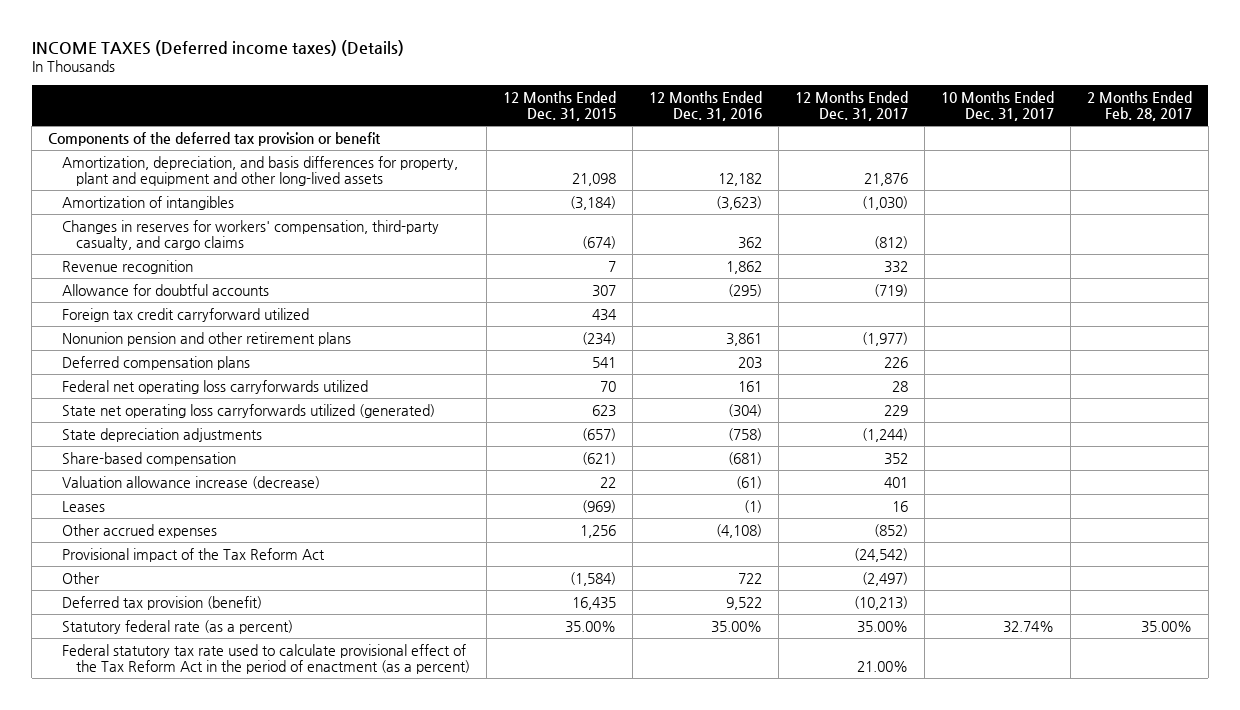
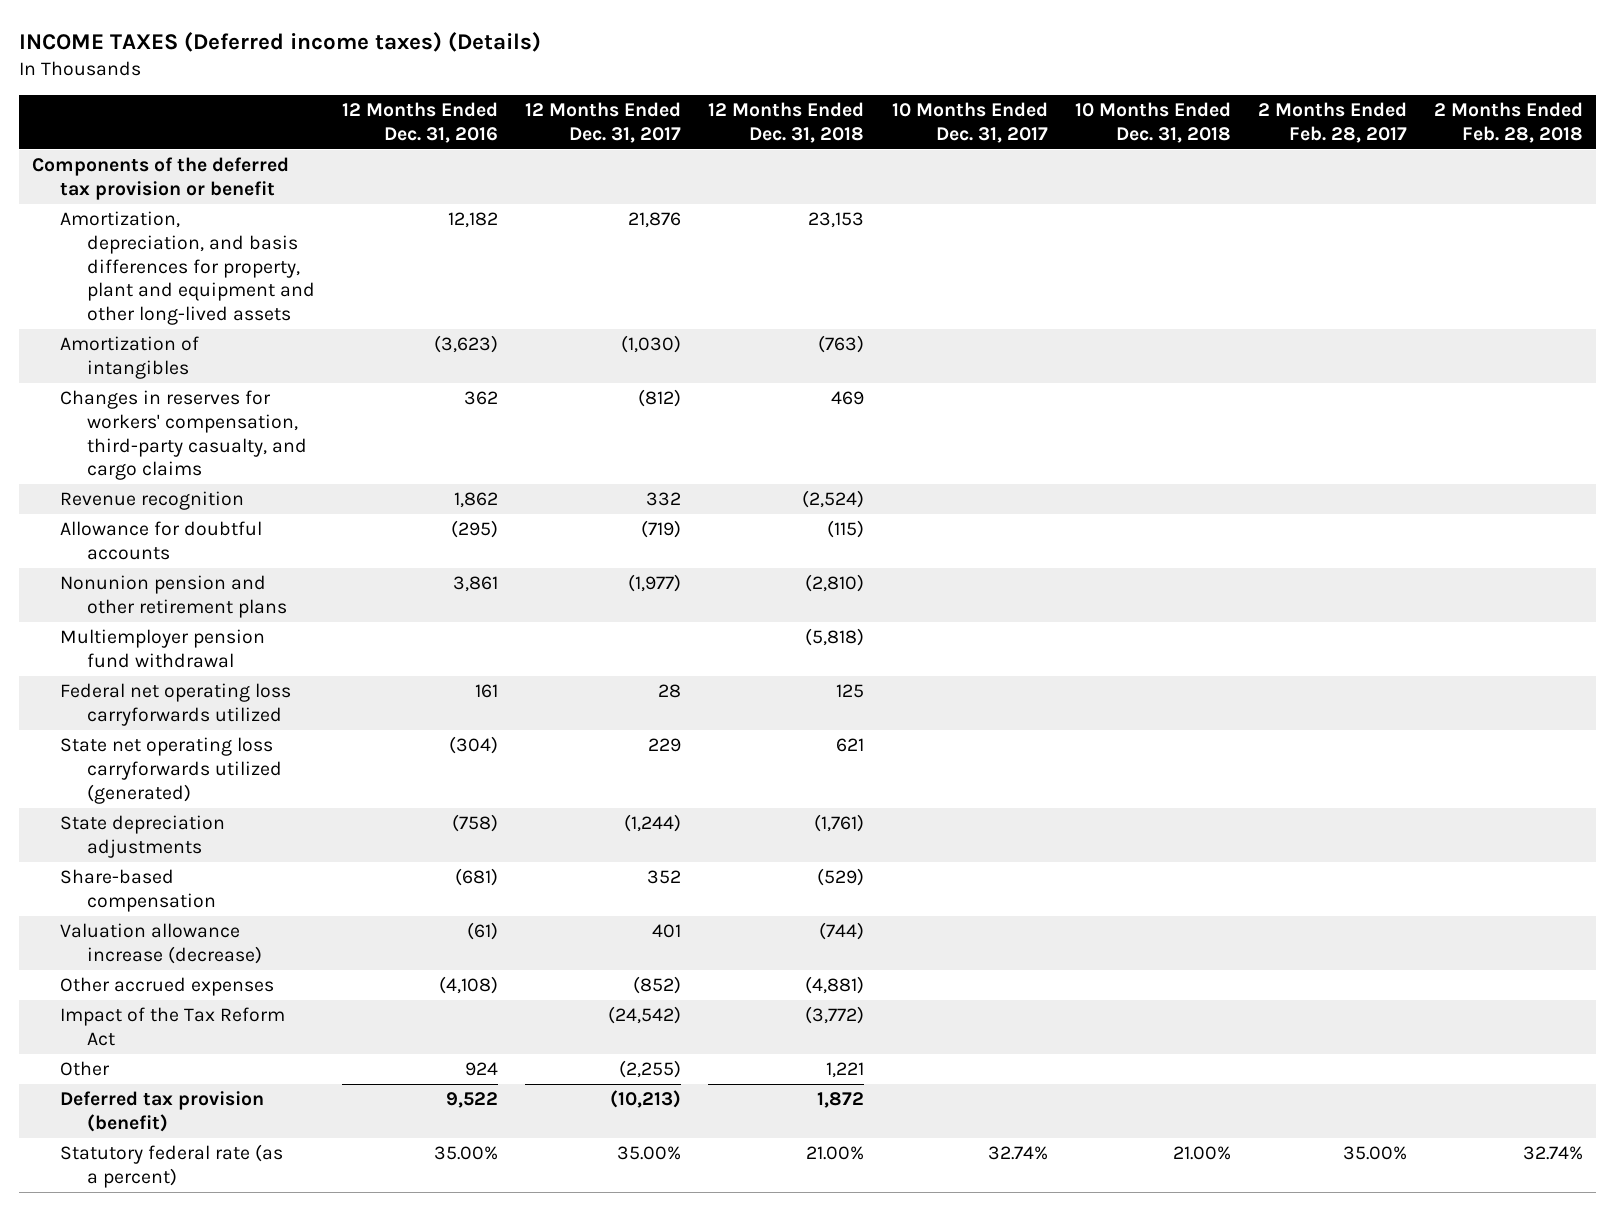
[502,90,616,121] 12 Months Ended Dec. 31, 2015 -> none
none -> [708,102,865,143] 12 Months Ended Dec. 31, 2018
none -> [1074,102,1231,143] 10 Months Ended Dec. 31, 2018
none -> [1433,102,1583,143] 2 Months Ended Feb. 28, 2018
[61,307,309,322] Foreign tax credit carryforward utilized -> none
[61,355,250,370] Deferred compensation plans -> none
none -> [59,629,265,668] Multiemployer pension fund withdrawal
[61,500,105,512] Leases -> none
[61,547,325,562] Provisional impact of the Tax Reform Act -> [59,1007,285,1046] Impact of the Tax Reform Act
[737,572,762,584] 722 -> [465,1062,499,1077] 924
[861,571,908,586] (2,497) -> [619,1060,682,1079] (2,255)
[61,643,470,674] Federal statutory tax rate used to calculate provisional effect of the Tax Reform Act in the period of enactment (as a percent) -> none

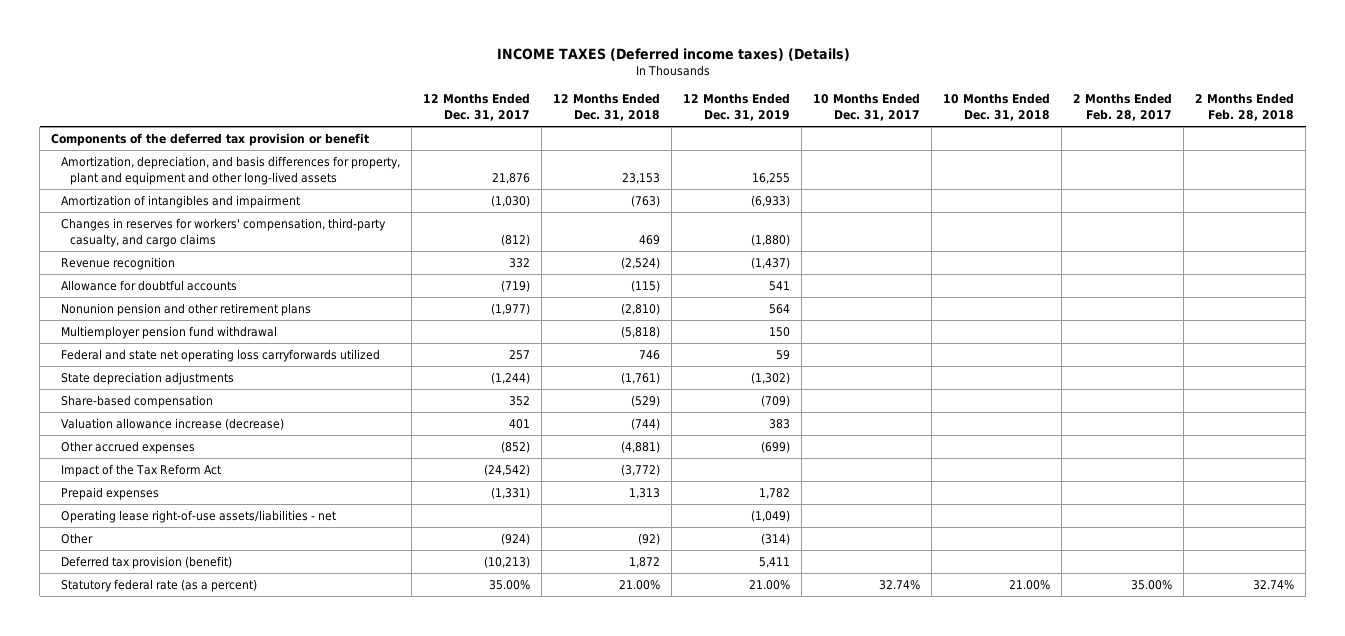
[342,102,499,143] 12 Months Ended Dec. 31, 2016 -> none
none -> [682,93,790,122] 12 Months Ended Dec. 31, 2019
[59,336,199,379] Amortization of intangibles -> [60,194,300,208] Amortization of intangibles and impairment
[59,737,283,804] State net operating loss carryforwards utilized (generated) -> none
[59,683,291,726] Federal net operating loss carryforwards utilized -> [60,348,380,362] Federal and state net operating loss carryforwards utilized
[658,684,682,699] 28 -> [508,349,530,360] 257
[836,684,865,699] 125 -> [638,349,660,360] 746
none -> [60,486,159,500] Prepaid expenses
none -> [60,509,336,523] Operating lease right-of-use assets/liabilities - net
[619,1060,682,1079] (2,255) -> [500,532,530,545] (924)
[826,1062,865,1079] 1,221 -> [637,532,660,545] (92)

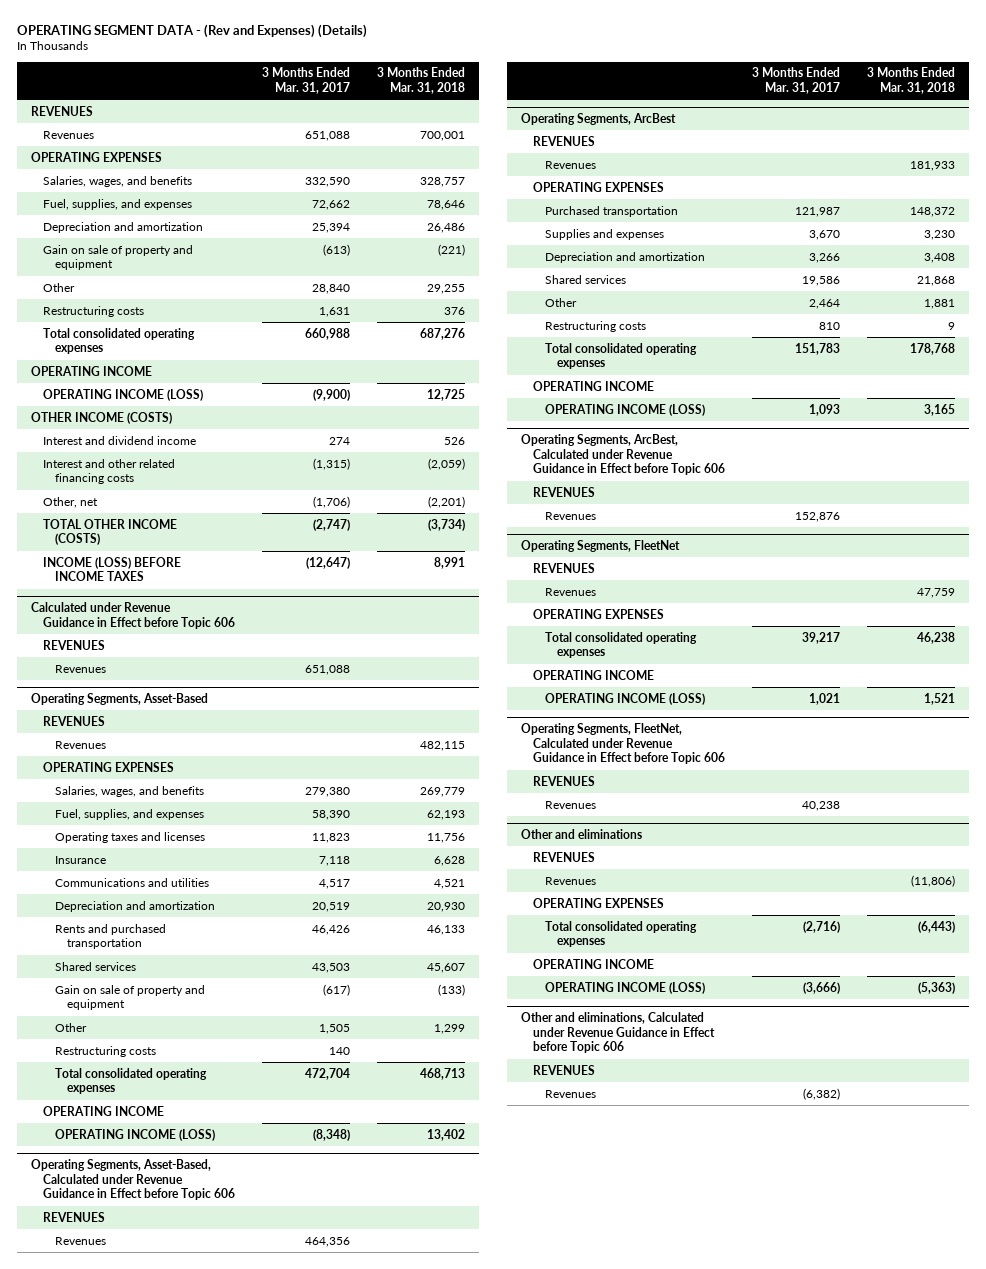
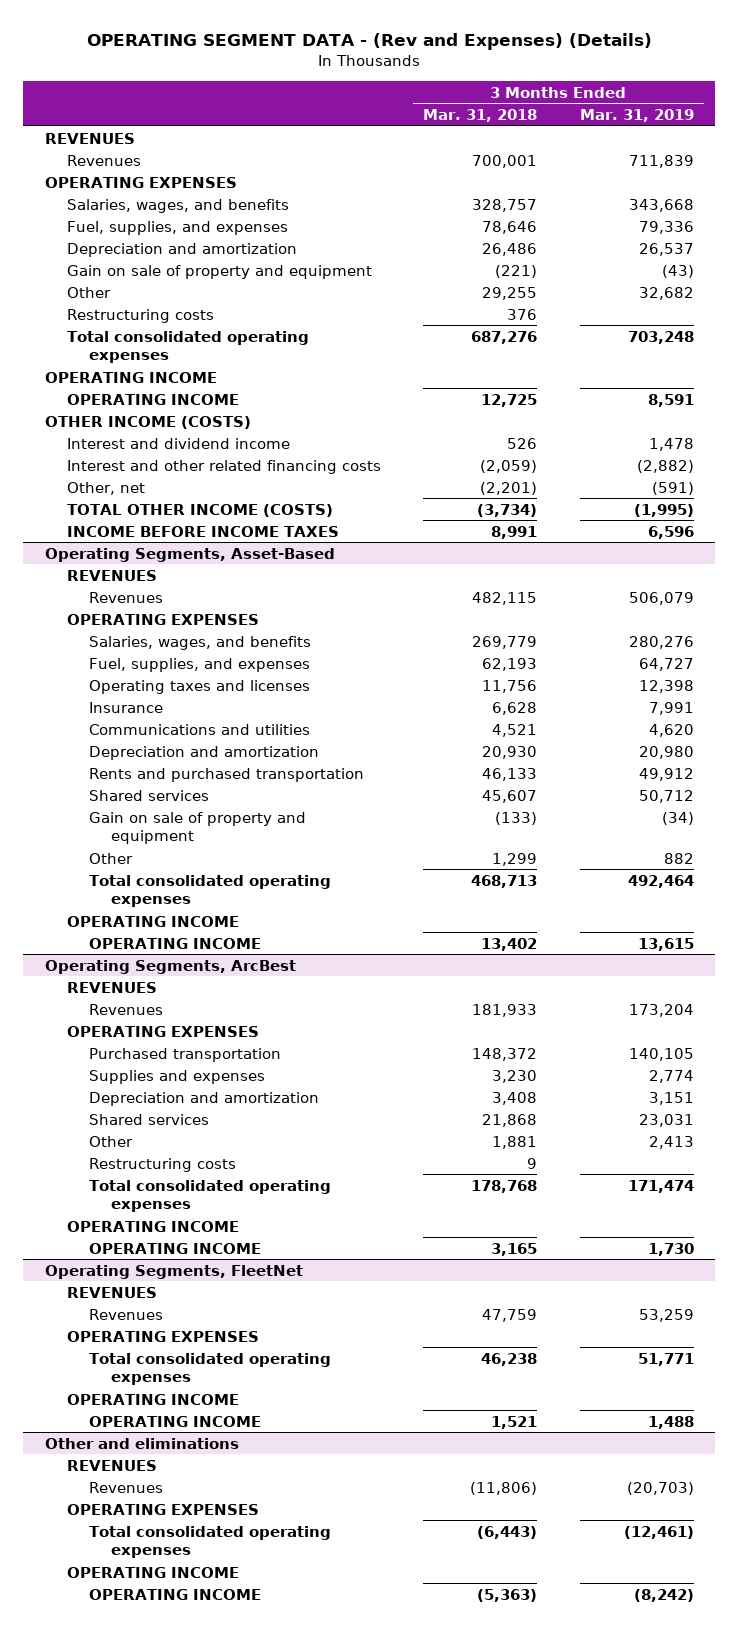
[262,67,351,94] 3 Months Ended Mar. 31, 2017 -> none
none -> [579,109,694,123] Mar. 31, 2019
[42,388,203,401] OPERATING INCOME (LOSS) -> [66,393,239,405] OPERATING INCOME
[30,601,235,629] Calculated under Revenue Guidance in Effect before Topic 606 -> none
[42,639,105,650] REVENUES -> none
[54,664,106,673] Revenues -> none
[42,556,181,582] INCOME (LOSS) BEFORE INCOME TAXES -> [66,525,339,537] INCOME BEFORE INCOME TAXES
[54,1045,156,1057] Restructuring costs -> none
[30,1158,235,1201] Operating Segments, Asset-Based, Calculated under Revenue Guidance in Effect before Topic 606 -> none
[42,1211,105,1222] REVENUES -> none
[54,1236,106,1245] Revenues -> none
[54,1128,215,1141] OPERATING INCOME (LOSS) -> [88,937,261,949] OPERATING INCOME
[520,433,726,476] Operating Segments, ArcBest, Calculated under Revenue Guidance in Effect before Topic 606 -> none
[533,486,596,497] REVENUES -> none
[545,511,597,520] Revenues -> none
[545,403,706,416] OPERATING INCOME (LOSS) -> [88,1242,261,1254] OPERATING INCOME
[520,722,726,765] Operating Segments, FleetNet, Calculated under Revenue Guidance in Effect before Topic 606 -> none
[533,775,596,786] REVENUES -> none
[545,800,597,809] Revenues -> none
[545,692,706,705] OPERATING INCOME (LOSS) -> [88,1415,261,1427] OPERATING INCOME
[520,1011,716,1054] Other and eliminations, Calculated under Revenue Guidance in Effect before Topic 606 -> none
[533,1064,596,1075] REVENUES -> none
[545,1089,597,1098] Revenues -> none
[545,981,706,994] OPERATING INCOME (LOSS) -> [88,1588,261,1600] OPERATING INCOME

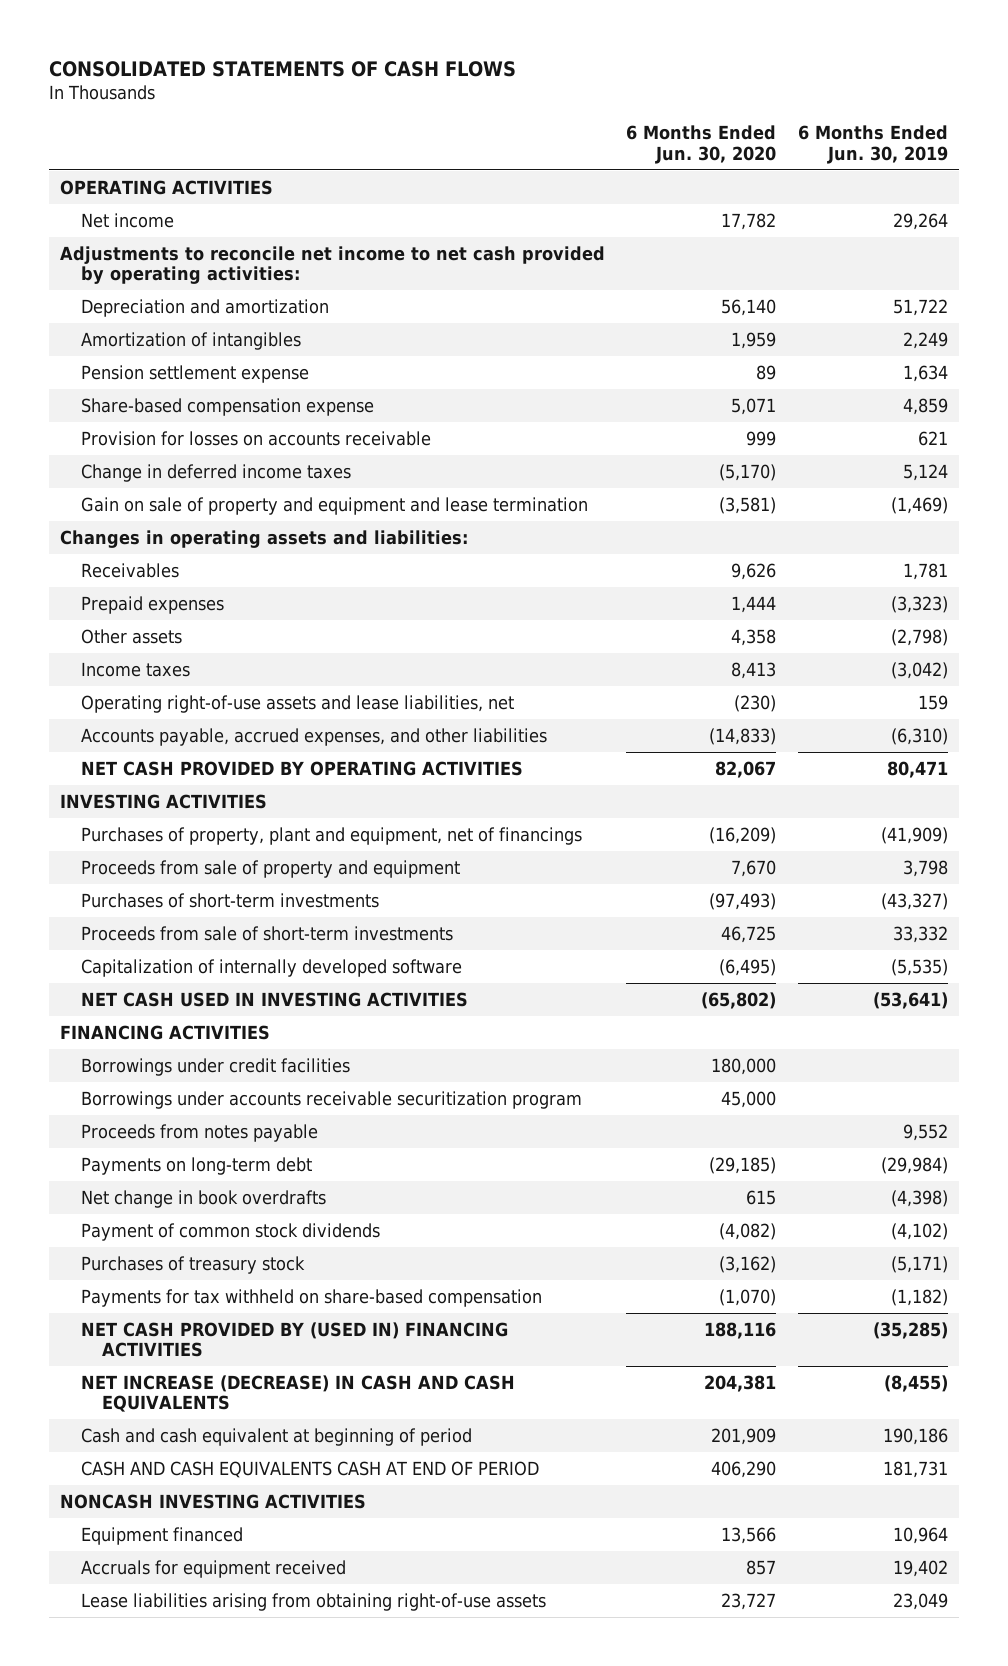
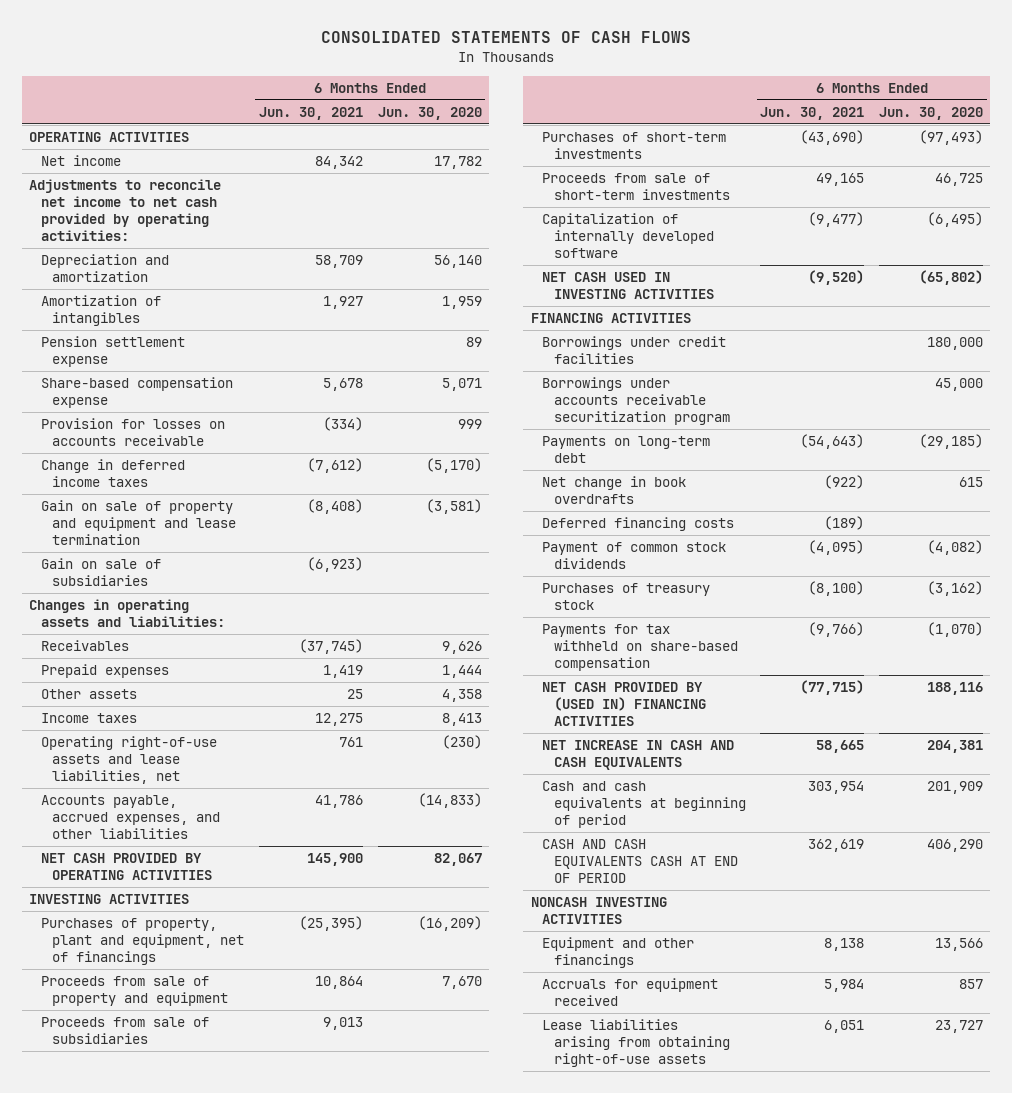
[798,125,949,164] 6 Months Ended Jun. 30, 2019 -> none
none -> [258,106,363,120] Jun. 30, 2021
none -> [40,557,161,586] Gain on sale of subsidiaries
none -> [40,1016,209,1044] Proceeds from sale of subsidiaries
[81,1123,319,1142] Proceeds from notes payable -> none
none -> [542,516,735,531] Deferred financing costs
[81,1374,516,1413] NET INCREASE (DECREASE) IN CASH AND CASH EQUIVALENTS -> [542,739,735,770] NET INCREASE IN CASH AND CASH EQUIVALENTS
[81,1427,473,1446] Cash and cash equivalent at beginning of period -> [542,780,746,828] Cash and cash equivalents at beginning of period
[81,1526,244,1545] Equipment financed -> [542,936,695,968] Equipment and other financings

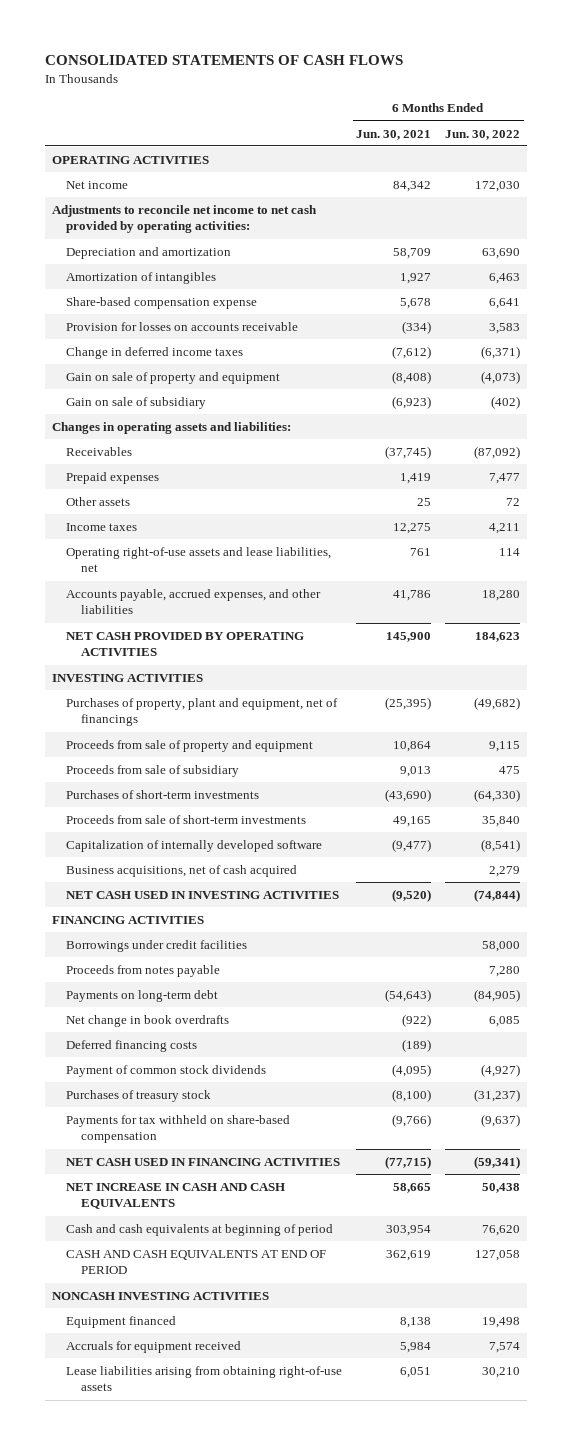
[377,106,482,120] Jun. 30, 2020 -> none
none -> [445,129,521,140] Jun. 30, 2022
[40,335,185,367] Pension settlement expense -> none
[40,499,237,545] Gain on sale of property and equipment and lease termination -> [66,371,281,384] Gain on sale of property and equipment
[40,557,161,586] Gain on sale of subsidiaries -> [66,396,207,409] Gain on sale of subsidiary
[40,1016,209,1044] Proceeds from sale of subsidiaries -> [66,764,240,777] Proceeds from sale of subsidiary
none -> [66,864,298,877] Business acquisitions, net of cash acquired
[542,376,730,425] Borrowings under accounts receivable securitization program -> none
none -> [66,964,221,977] Proceeds from notes payable
[542,681,706,726] NET CASH PROVIDED BY (USED IN) FINANCING ACTIVITIES -> [66,1157,341,1166] NET CASH USED IN FINANCING ACTIVITIES
[542,838,738,883] CASH AND CASH EQUIVALENTS CASH AT END OF PERIOD -> [66,1249,327,1275] CASH AND CASH EQUIVALENTS AT END OF PERIOD
[542,936,695,968] Equipment and other financings -> [66,1315,177,1328] Equipment financed

